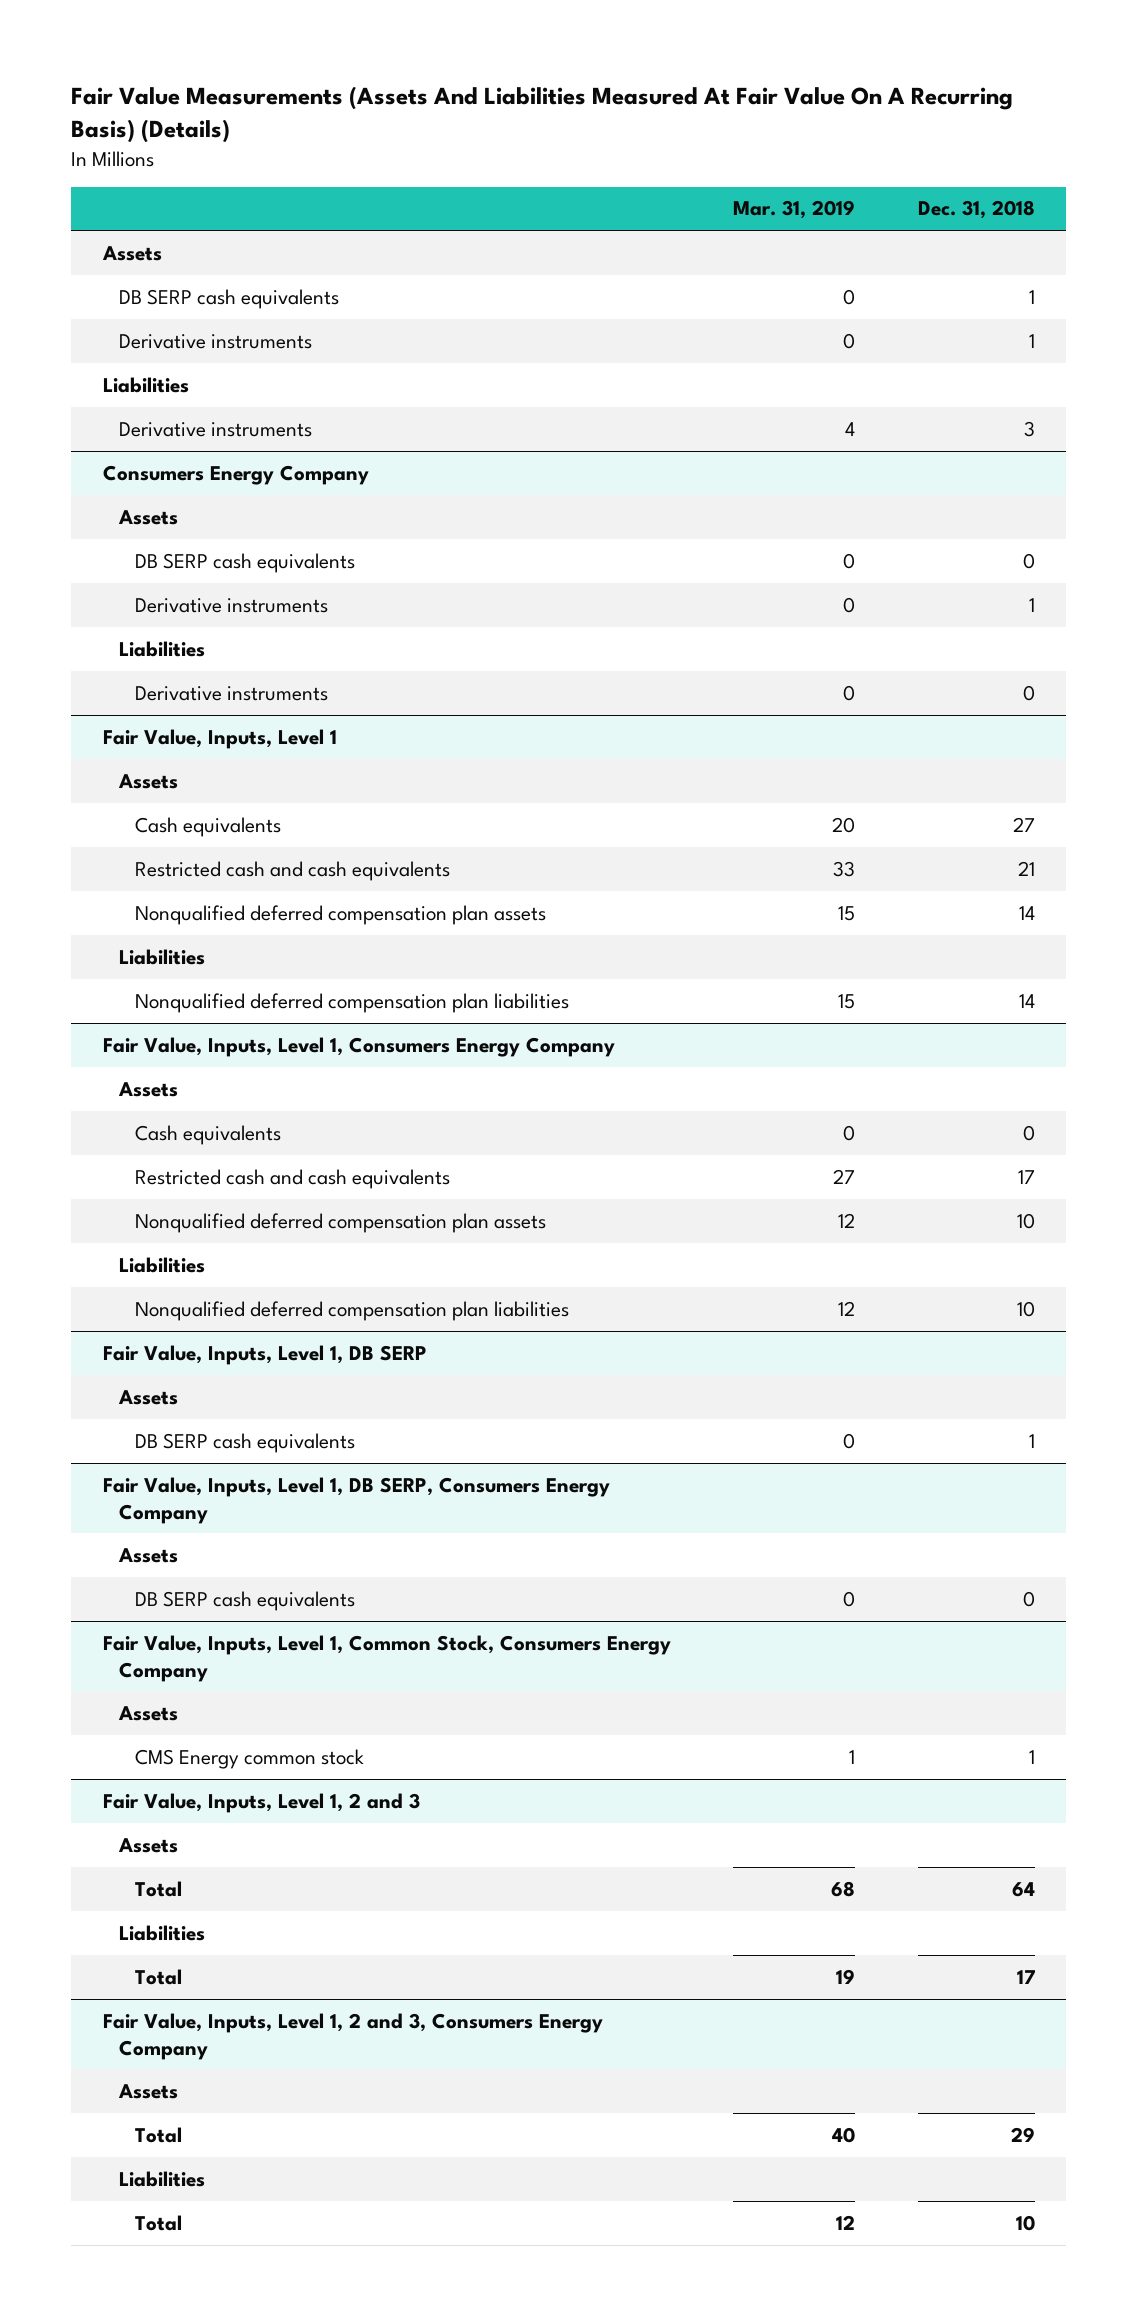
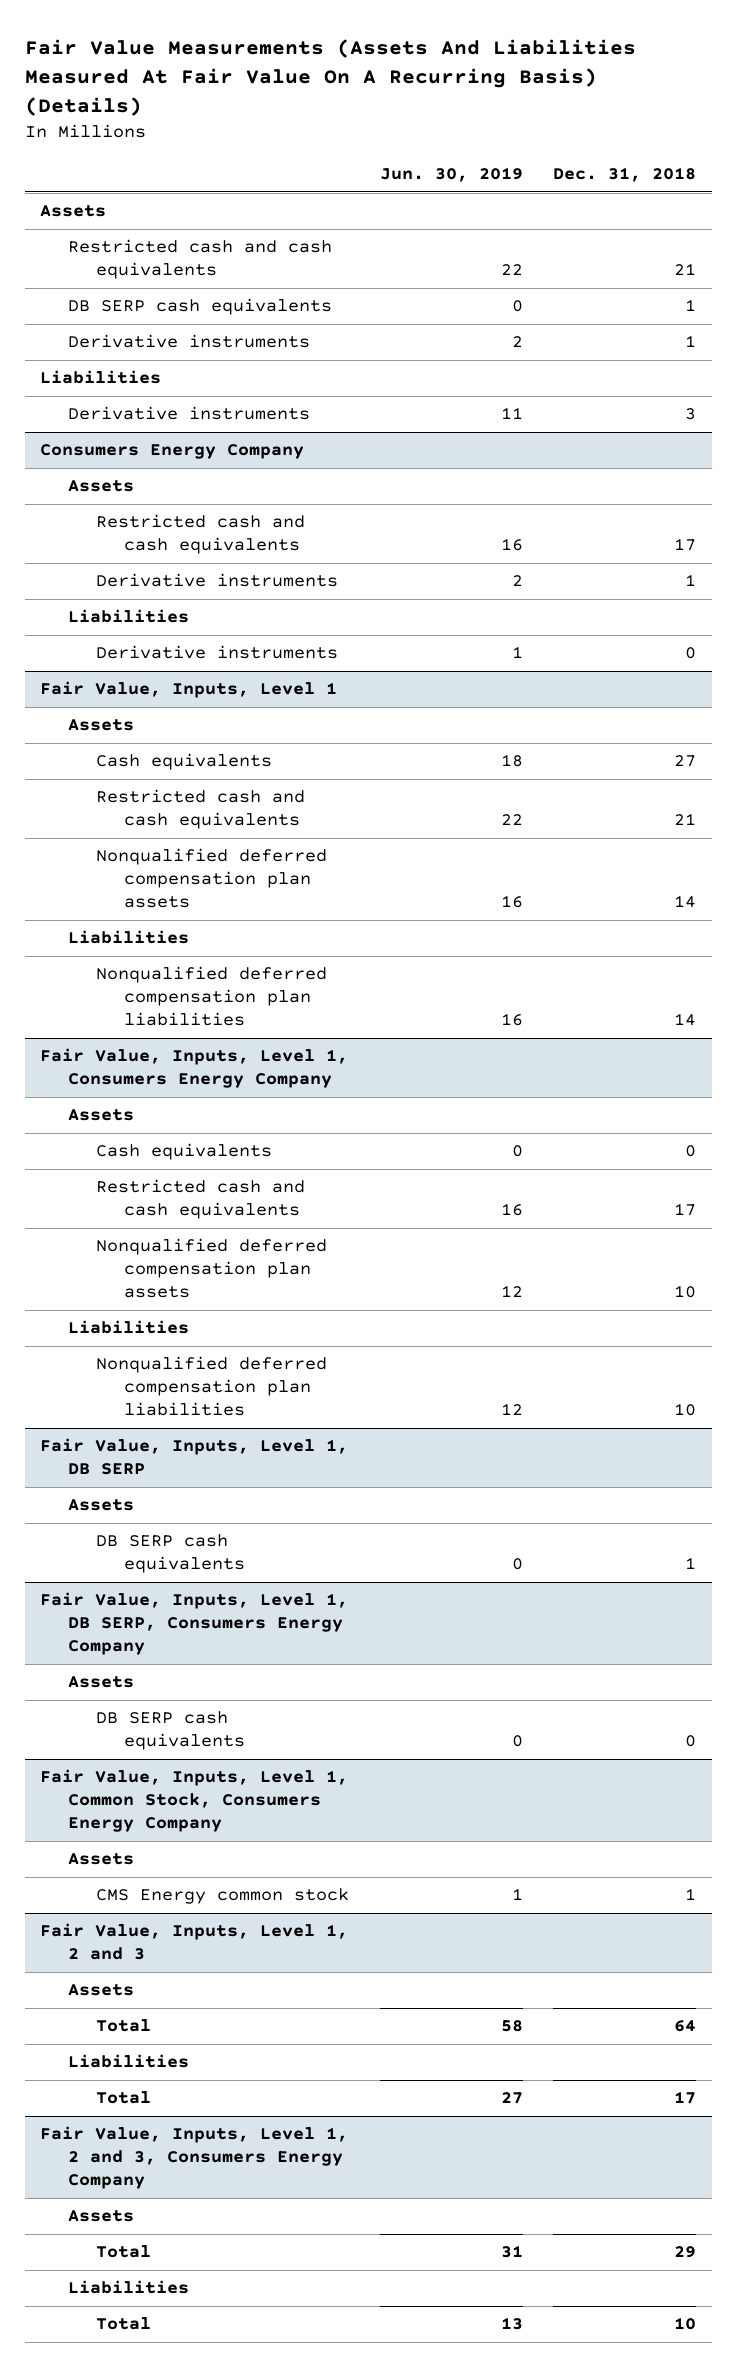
[733,200,856,220] Mar. 31, 2019 -> none
none -> [379,167,523,183] Jun. 30, 2019
none -> [68,239,333,280] Restricted cash and cash equivalents
[135,552,356,573] DB SERP cash equivalents -> none
none -> [96,514,306,555] Restricted cash and cash equivalents

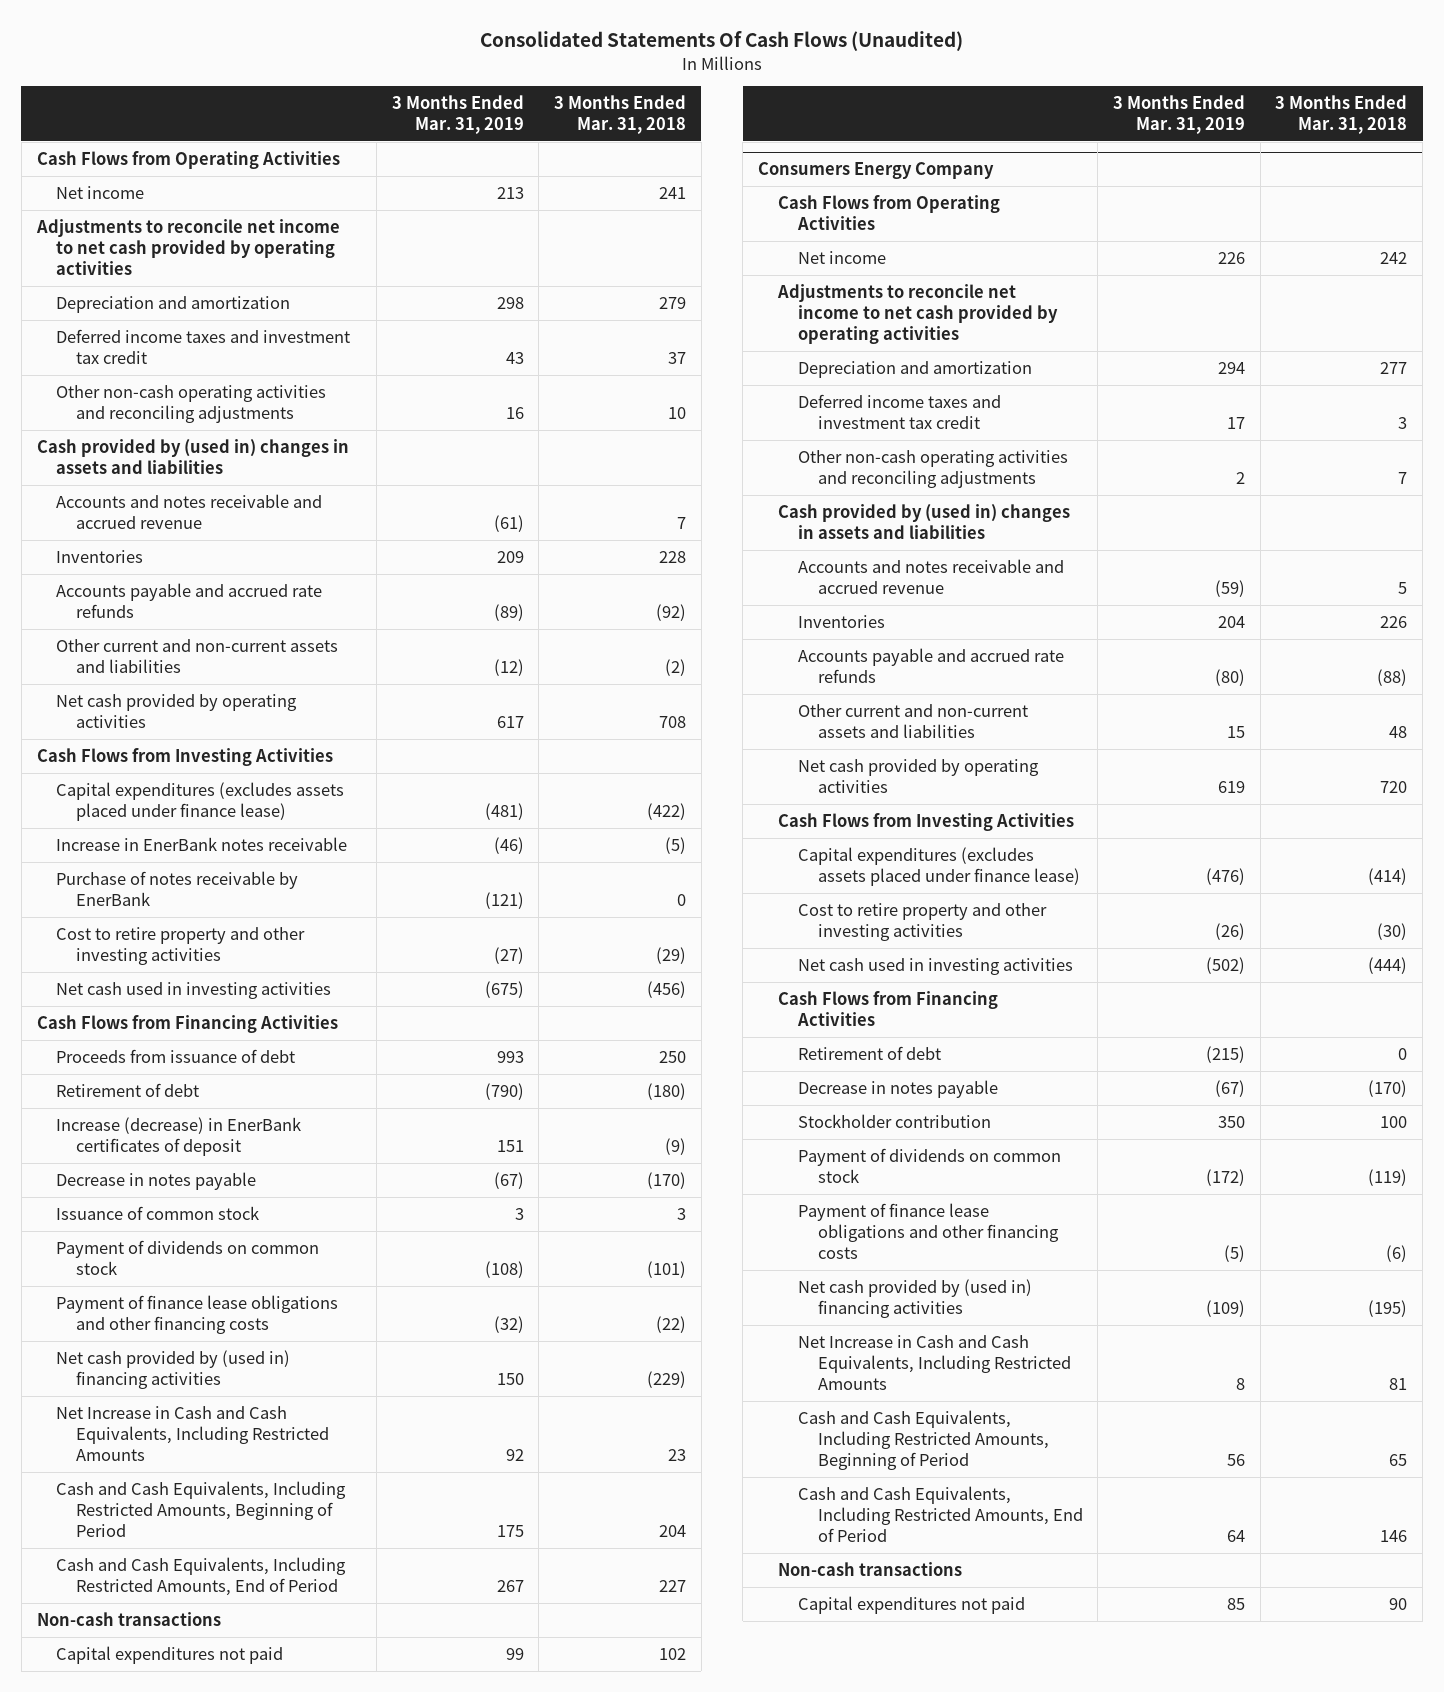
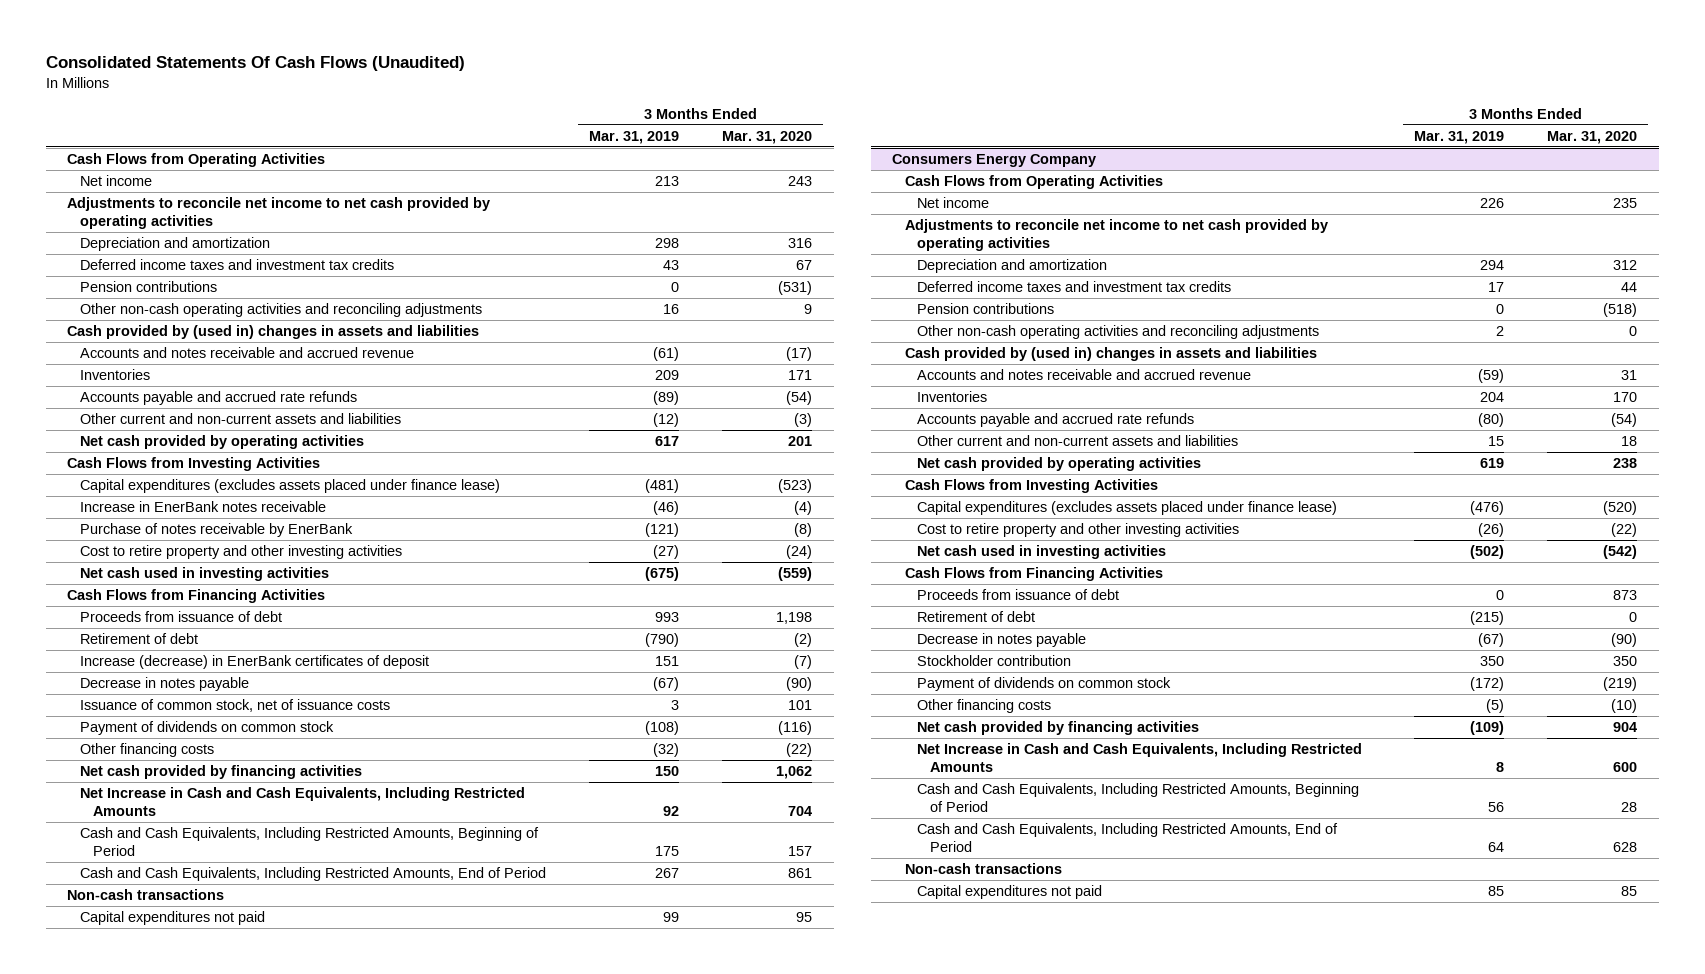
[554,95,687,135] 3 Months Ended Mar. 31, 2018 -> none
none -> [722,130,813,144] Mar. 31, 2020
[56,328,351,364] Deferred income taxes and investment tax credit -> [79,259,394,271] Deferred income taxes and investment tax credits
none -> [79,281,217,293] Pension contributions
[56,1205,260,1220] Issuance of common stock -> [79,699,390,713] Issuance of common stock, net of issuance costs
[56,1294,339,1334] Payment of finance lease obligations and other financing costs -> [79,743,214,758] Other financing costs
[56,1349,291,1389] Net cash provided by (used in) financing activities -> [79,765,362,780] Net cash provided by financing activities
[797,393,1001,429] Deferred income taxes and investment tax credit -> [917,281,1232,293] Deferred income taxes and investment tax credits
none -> [917,303,1055,315] Pension contributions
none -> [917,589,1120,601] Proceeds from issuance of debt
[797,1202,1059,1259] Payment of finance lease obligations and other financing costs -> [917,699,1052,714] Other financing costs
[797,1278,1032,1318] Net cash provided by (used in) financing activities -> [917,721,1200,736] Net cash provided by financing activities

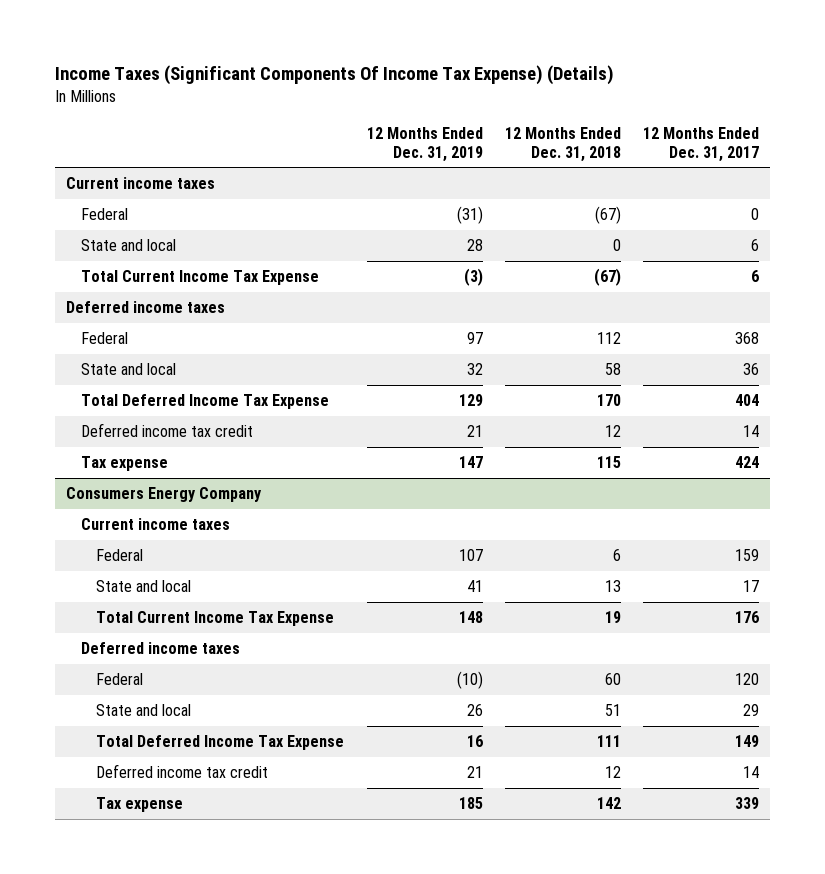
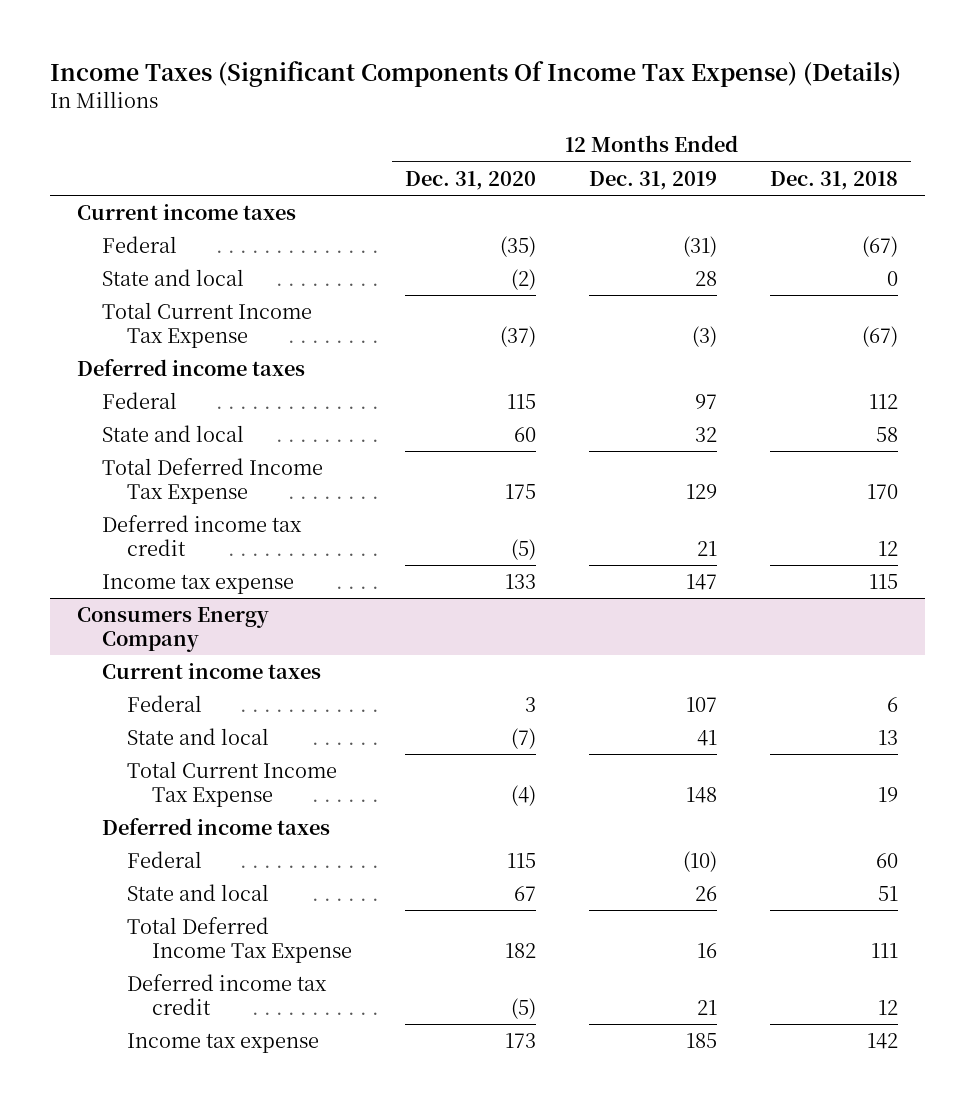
[643,126,760,162] 12 Months Ended Dec. 31, 2017 -> none
none -> [405,170,537,190] Dec. 31, 2020
[80,456,168,472] Tax expense -> [101,574,294,595] Income tax expense
[96,797,184,813] Tax expense -> [126,1033,319,1054] Income tax expense

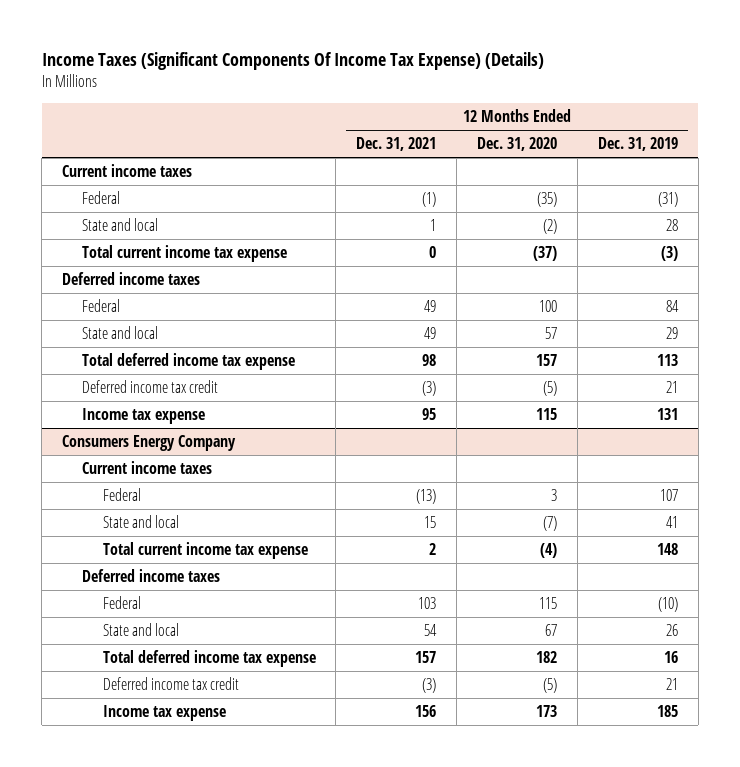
[770,170,899,190] Dec. 31, 2018 -> none
none -> [356,137,437,152] Dec. 31, 2021
[101,302,312,349] Total Current Income Tax Expense -> [82,245,288,263] Total current income tax expense
[507,394,537,410] 115 -> [539,300,558,313] 100
[695,394,718,410] 97 -> [665,300,679,313] 84
[514,427,537,443] 60 -> [545,327,558,340] 57
[695,427,718,443] 32 -> [665,327,678,340] 29
[101,458,323,505] Total Deferred Income Tax Expense -> [82,353,296,371] Total deferred income tax expense
[505,484,537,500] 175 -> [536,354,558,367] 157
[686,484,718,500] 129 -> [656,354,678,367] 113
[505,574,537,590] 133 -> [536,408,558,421] 115
[686,574,718,591] 147 -> [656,408,678,421] 131
[126,761,337,808] Total Current Income Tax Expense -> [102,542,308,560] Total current income tax expense
[126,917,353,964] Total Deferred Income Tax Expense -> [102,650,316,668] Total deferred income tax expense

